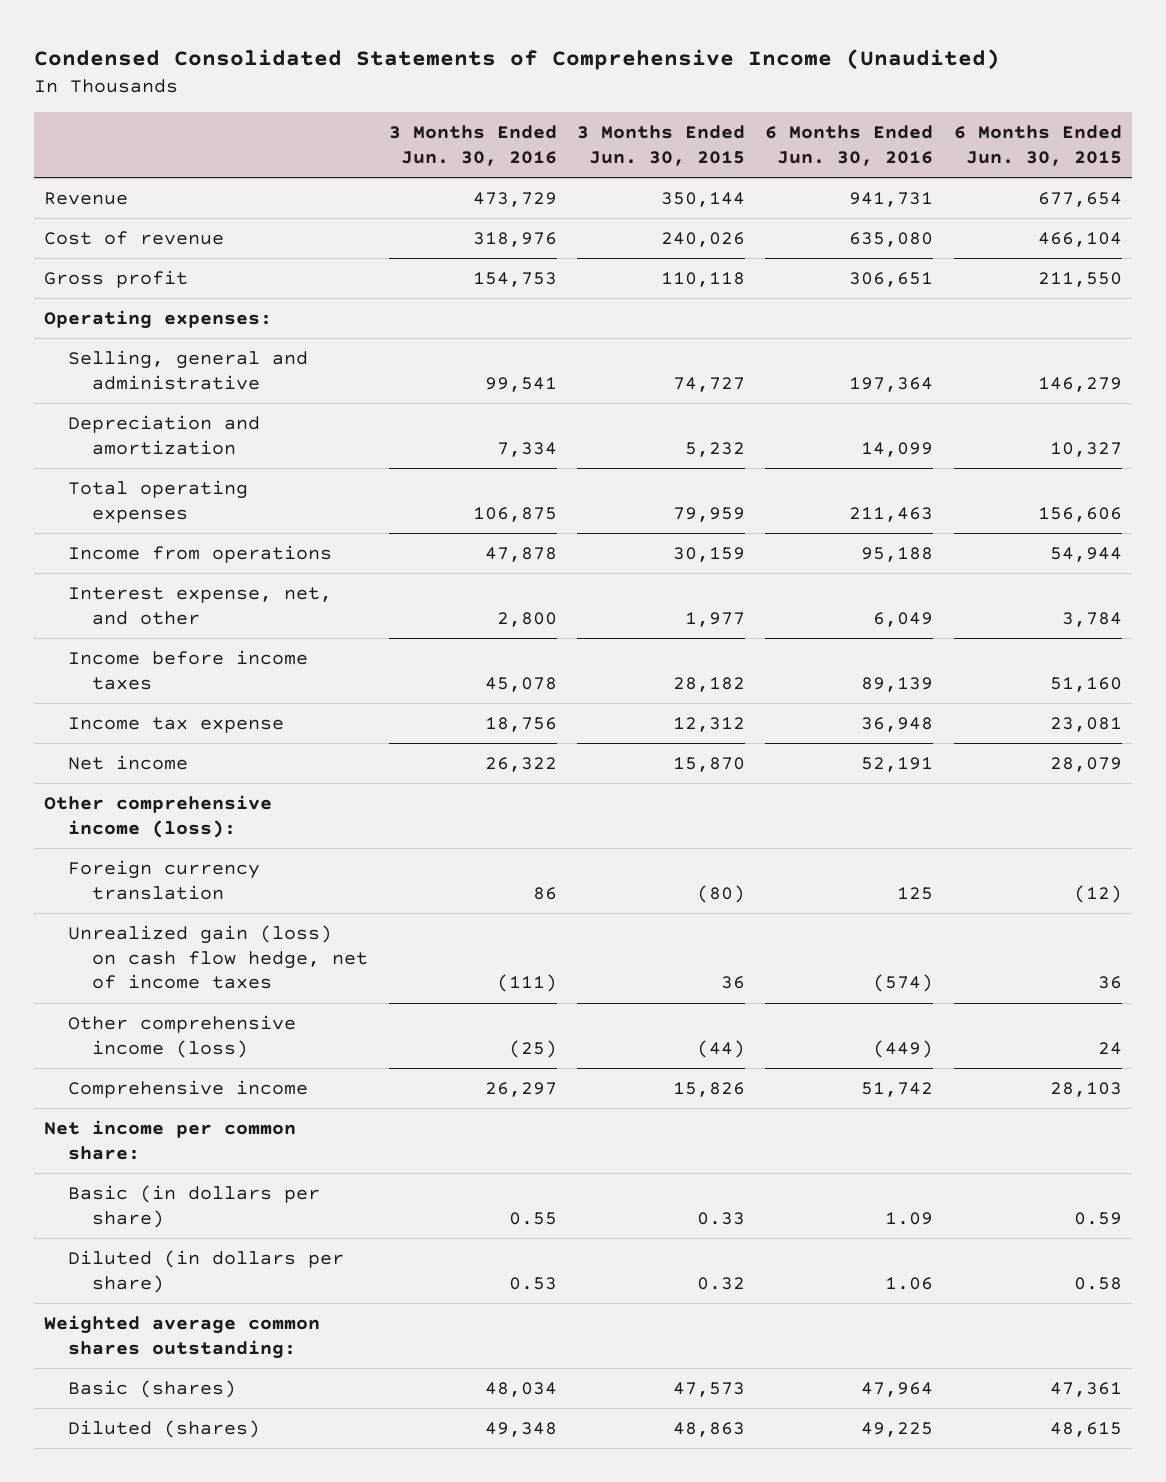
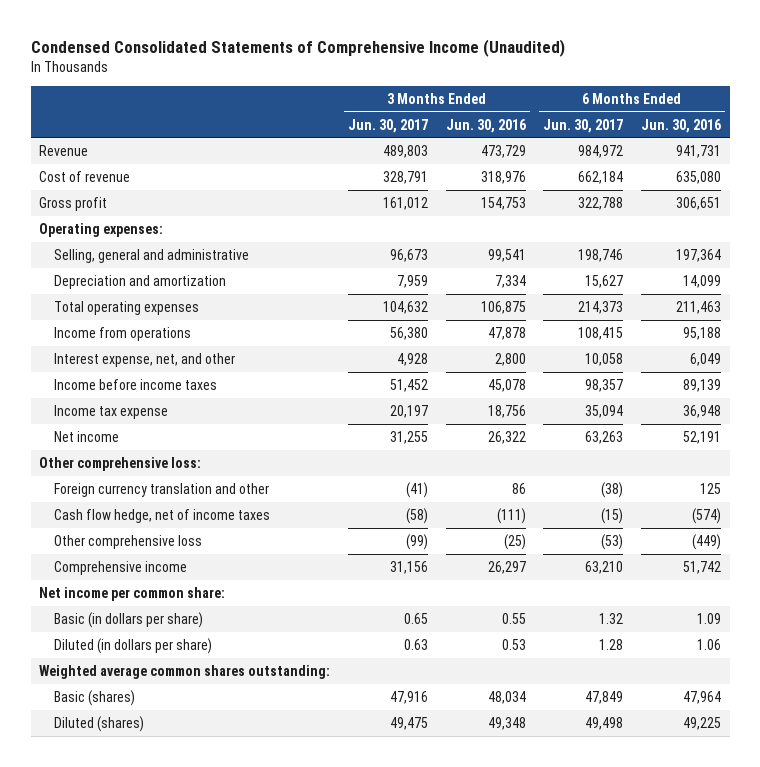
[577,125,746,166] 3 Months Ended Jun. 30, 2015 -> none
[953,125,1122,166] 6 Months Ended Jun. 30, 2015 -> none
none -> [348,118,429,133] Jun. 30, 2017
none -> [543,118,624,133] Jun. 30, 2017
[44,795,273,838] Other comprehensive income (loss): -> [39,456,202,471] Other comprehensive loss:
[68,860,261,900] Foreign currency translation -> [53,482,269,497] Foreign currency translation and other
[68,925,369,990] Unrealized gain (loss) on cash flow hedge, net of income taxes -> [53,508,270,523] Cash flow hedge, net of income taxes
[68,1015,297,1058] Other comprehensive income (loss) -> [53,534,202,549] Other comprehensive loss

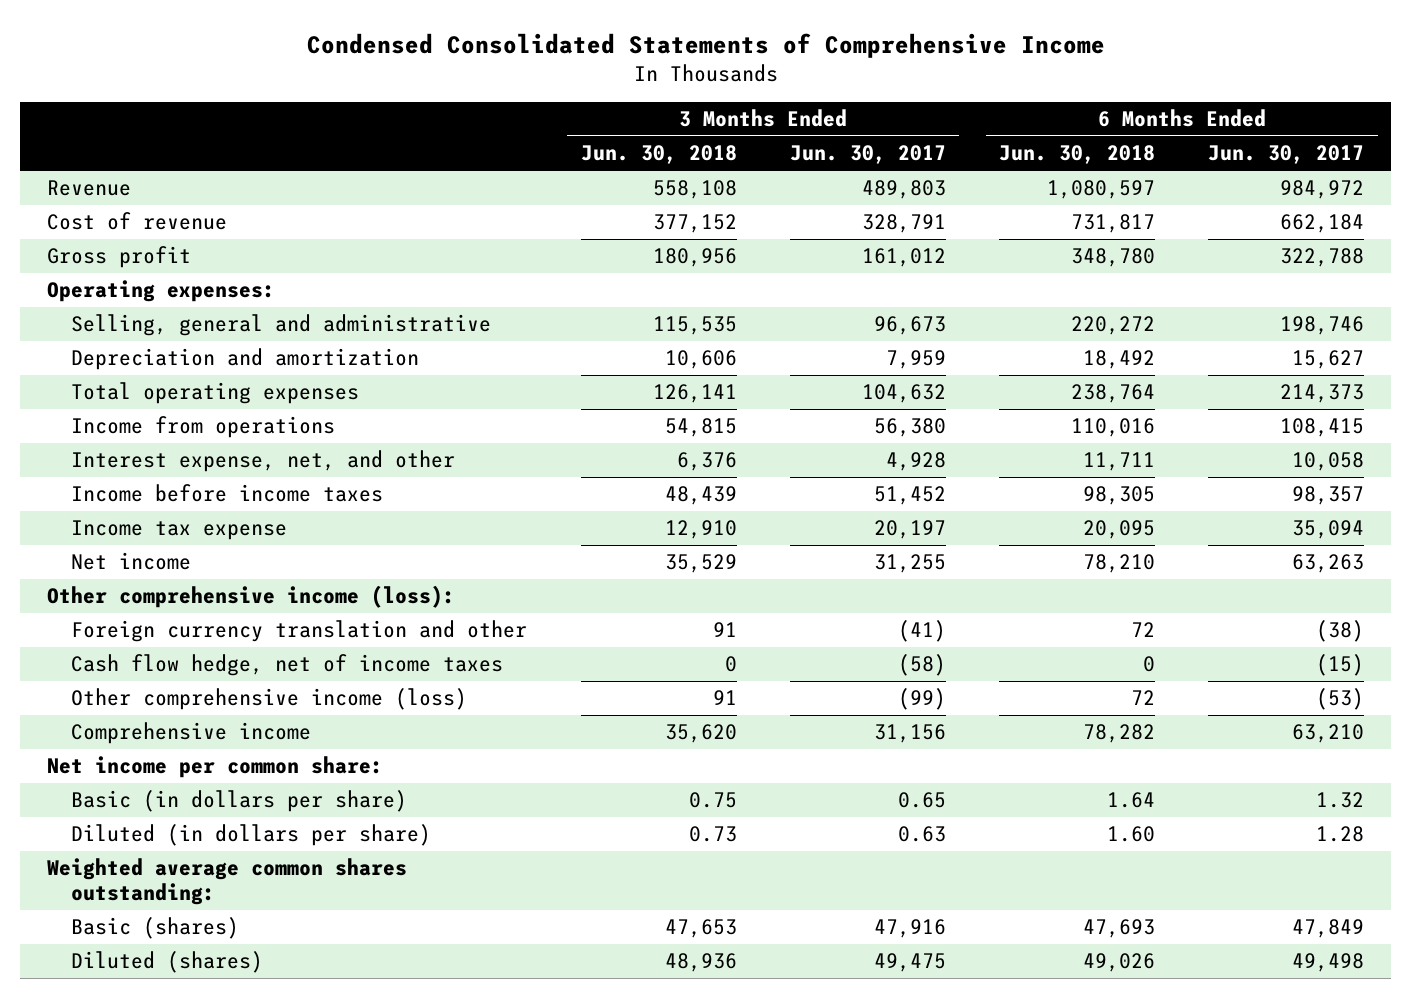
[30,38,565,57] Condensed Consolidated Statements of Comprehensive Income (Unaudited) -> [306,32,1105,58] Condensed Consolidated Statements of Comprehensive Income
[445,118,526,133] Jun. 30, 2016 -> none
[640,118,721,133] Jun. 30, 2016 -> none
none -> [580,145,737,165] Jun. 30, 2018
none -> [999,145,1156,165] Jun. 30, 2018
[39,456,202,471] Other comprehensive loss: -> [46,585,455,609] Other comprehensive income (loss):
[53,534,202,549] Other comprehensive loss -> [71,688,468,711] Other comprehensive income (loss)

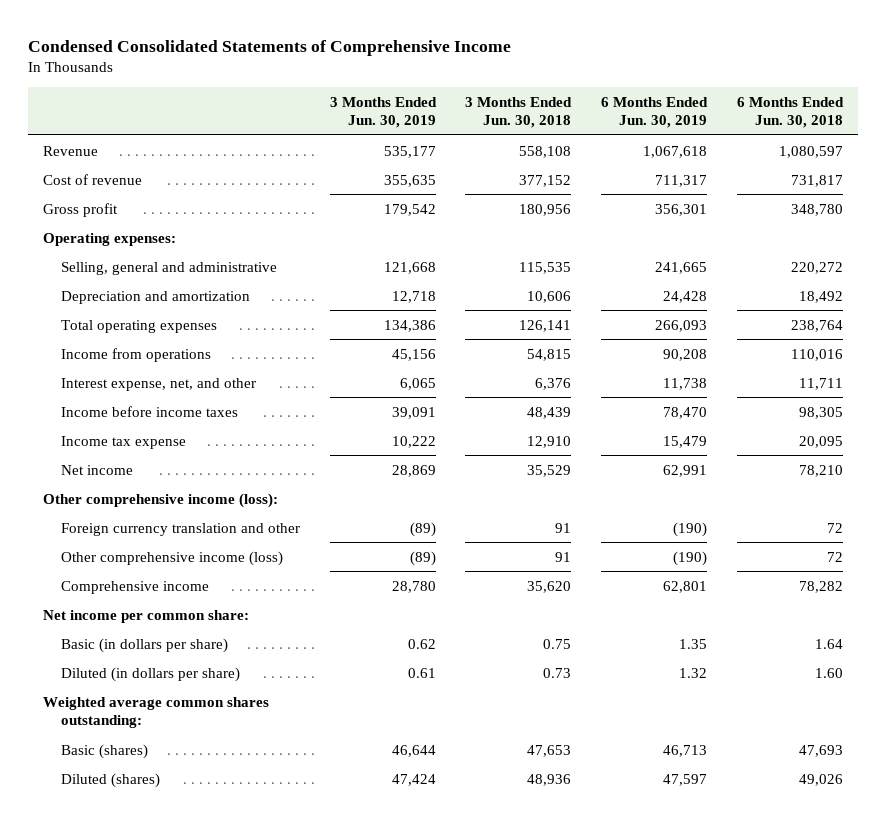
[789,145,946,165] Jun. 30, 2017 -> none
[1208,145,1365,165] Jun. 30, 2017 -> none
none -> [329,96,437,129] 3 Months Ended Jun. 30, 2019
none -> [601,96,709,129] 6 Months Ended Jun. 30, 2019
[71,654,504,677] Cash flow hedge, net of income taxes -> none

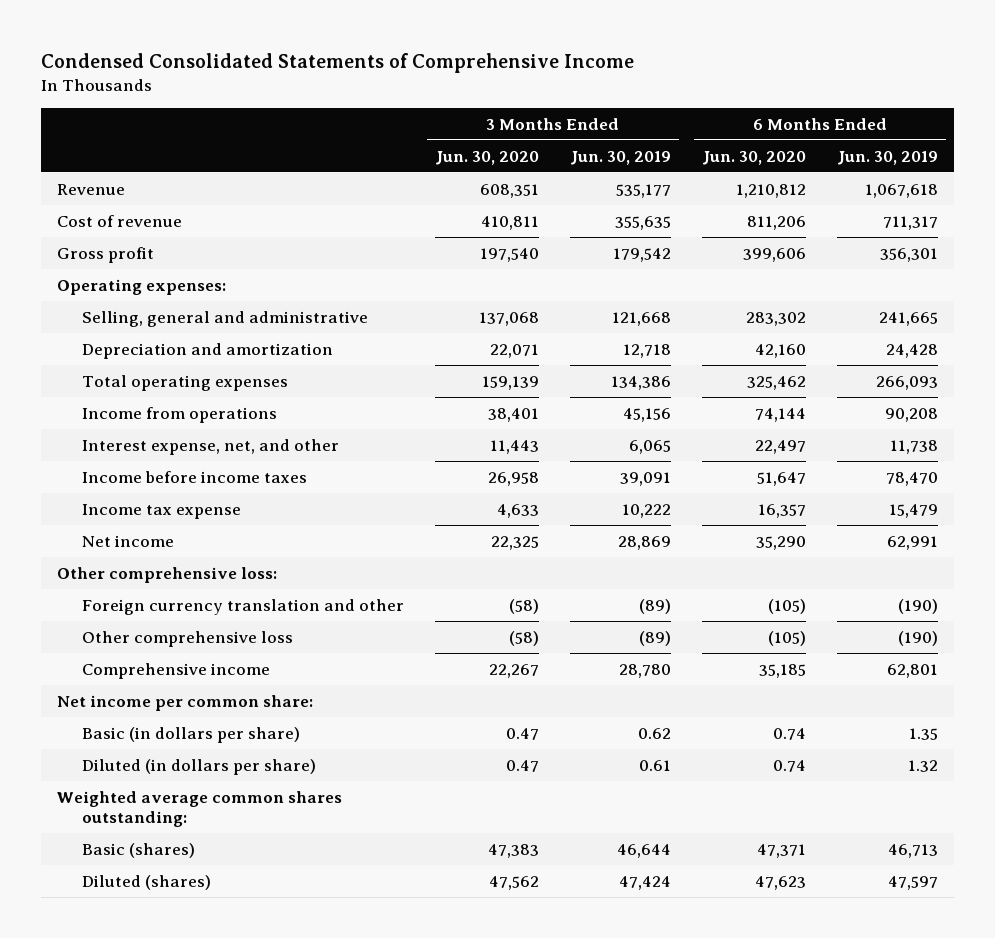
[465,96,573,129] 3 Months Ended Jun. 30, 2018 -> none
[736,96,844,129] 6 Months Ended Jun. 30, 2018 -> none
none -> [434,150,539,165] Jun. 30, 2020
none -> [702,150,807,165] Jun. 30, 2020
[43,492,279,508] Other comprehensive income (loss): -> [56,566,277,583] Other comprehensive loss:
[60,550,283,566] Other comprehensive income (loss) -> [81,630,293,647] Other comprehensive loss

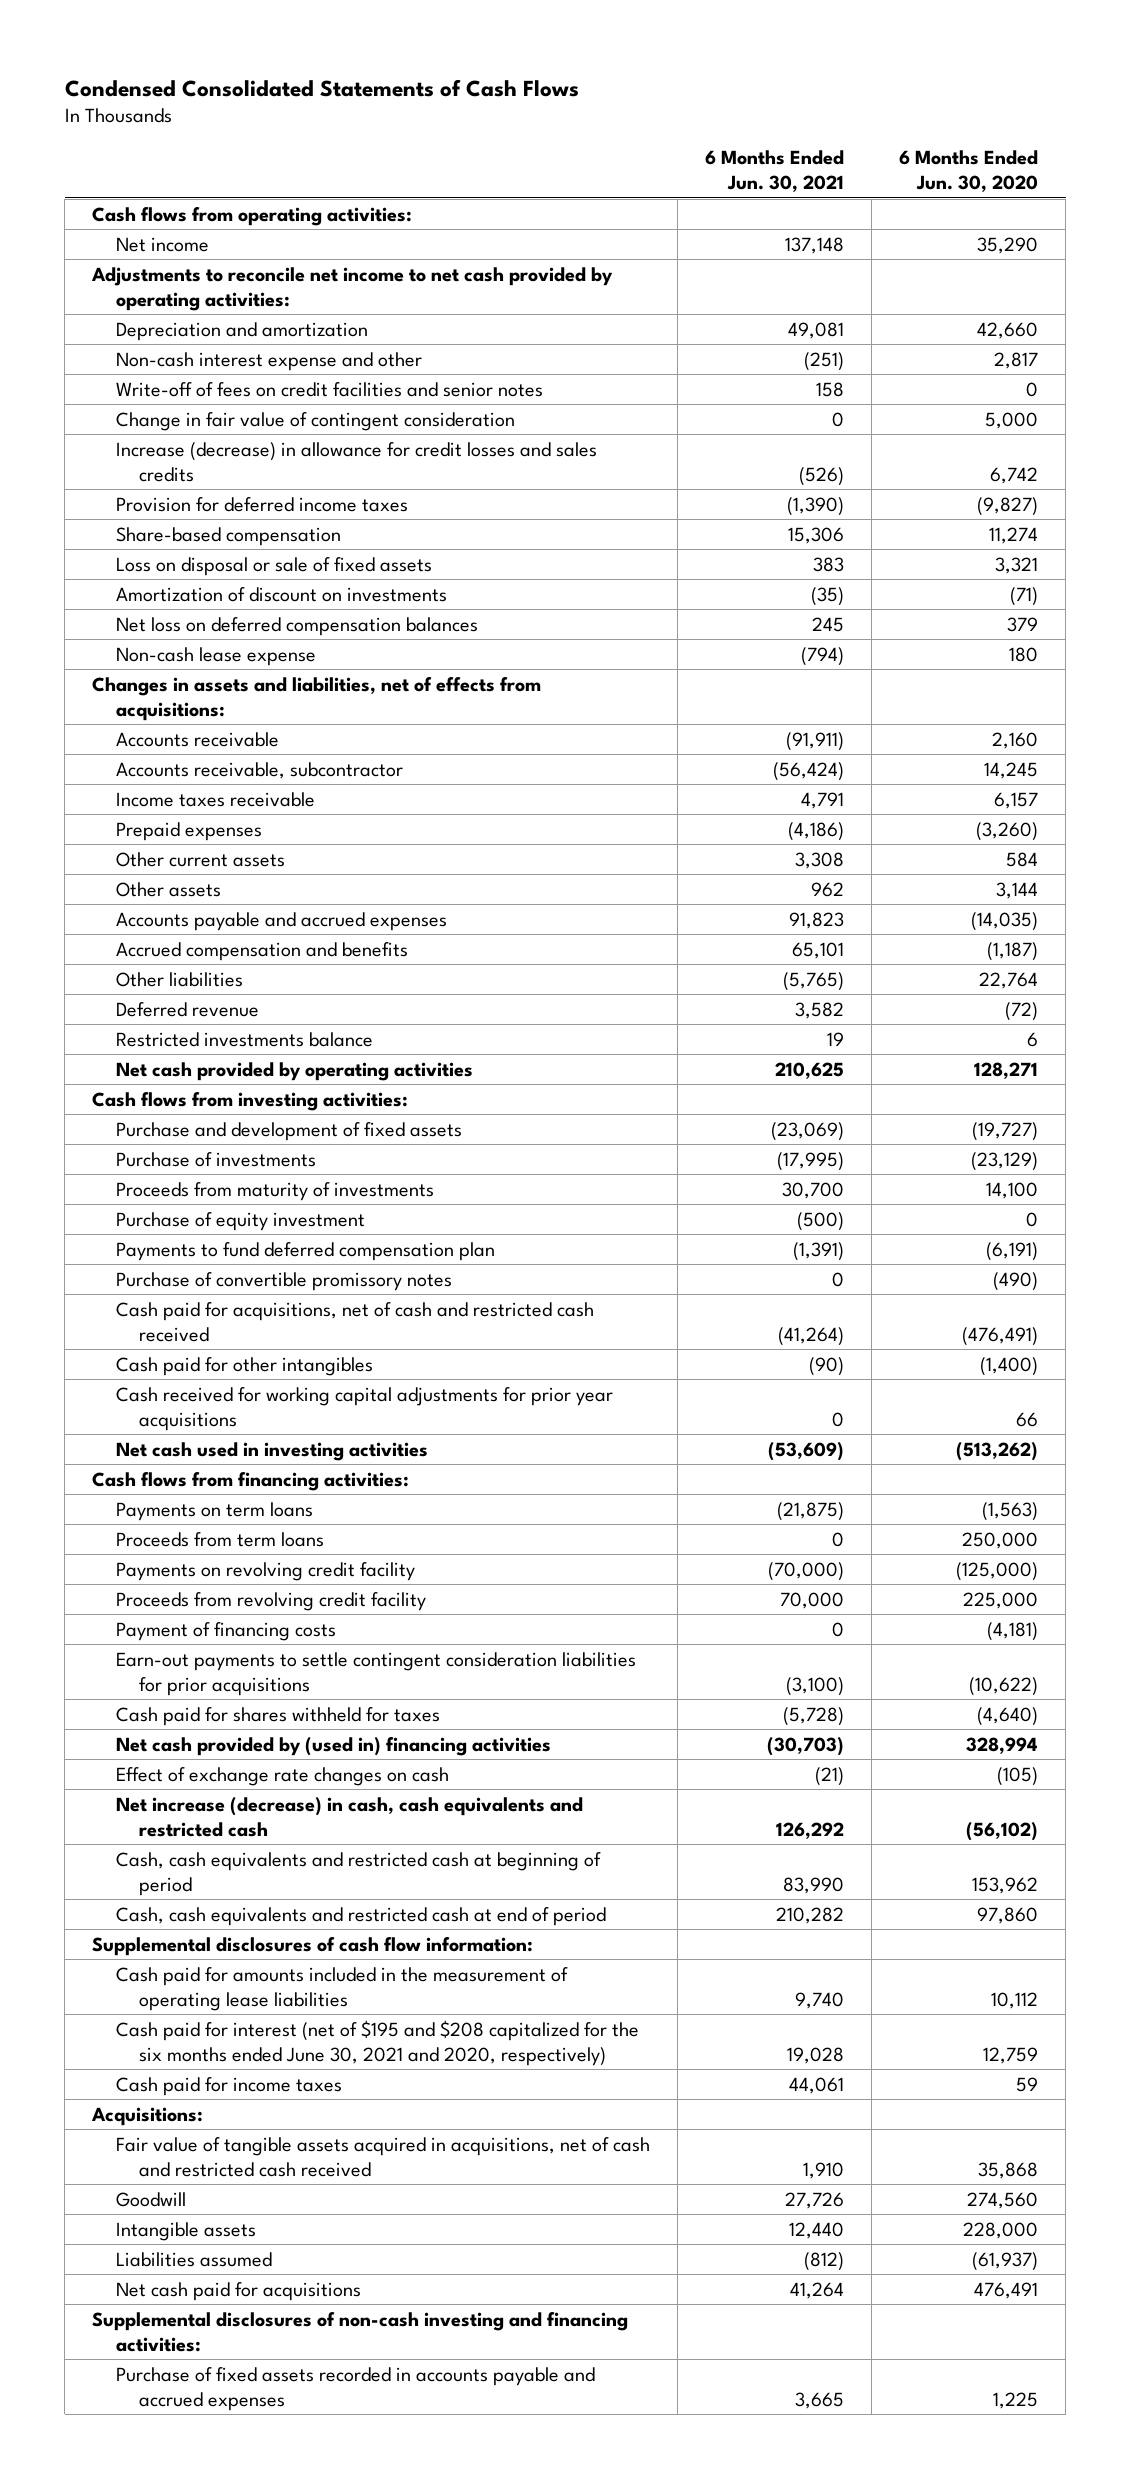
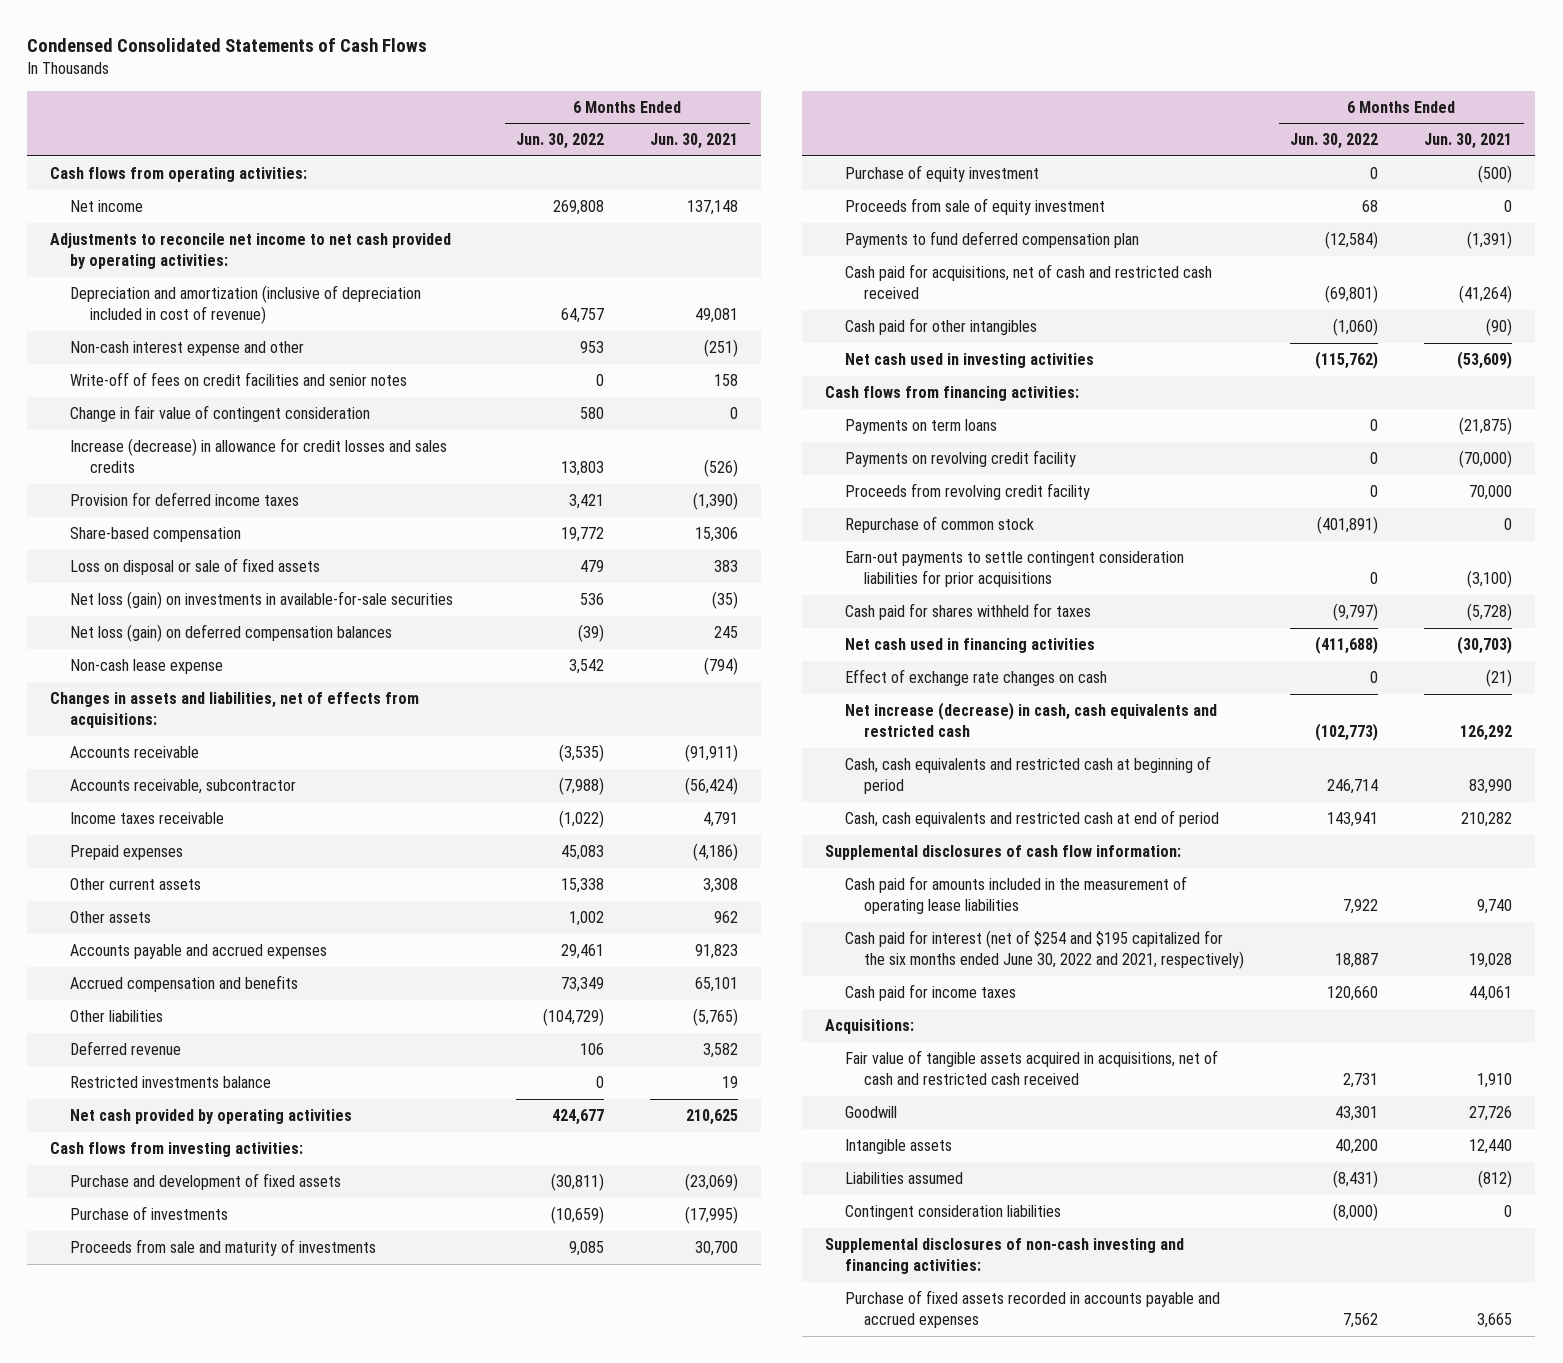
[899,150,1039,193] 6 Months Ended Jun. 30, 2020 -> none
none -> [516,133,605,150] Jun. 30, 2022
[115,321,368,341] Depreciation and amortization -> [70,285,422,325] Depreciation and amortization (inclusive of depreciation included in cost of revenue)
[115,586,447,602] Amortization of discount on investments -> none
none -> [70,591,454,610] Net loss (gain) on investments in available-for-sale securities
[115,616,478,636] Net loss on deferred compensation balances -> [70,624,393,643] Net loss (gain) on deferred compensation balances
[115,1181,434,1201] Proceeds from maturity of investments -> [70,1239,377,1257] Proceeds from sale and maturity of investments
none -> [844,198,1105,216] Proceeds from sale of equity investment
[115,1271,452,1291] Purchase of convertible promissory notes -> none
[115,1386,613,1431] Cash received for working capital adjustments for prior year acquisitions -> none
[115,1531,324,1547] Proceeds from term loans -> none
[115,1621,336,1641] Payment of financing costs -> none
none -> [844,516,1034,534] Repurchase of common stock
[115,1736,551,1756] Net cash provided by (used in) financing activities -> [844,638,1095,654] Net cash used in financing activities
[115,2019,639,2066] Cash paid for interest (net of $195 and $208 capitalized for the six months ended June 30, 2021 and 2020, respectively) -> [844,930,1245,970] Cash paid for interest (net of $254 and $195 capitalized for the six months ended June 30, 2022 and 2021, respectively)
[115,2281,361,2301] Net cash paid for acquisitions -> none
none -> [844,1205,1061,1221] Contingent consideration liabilities

